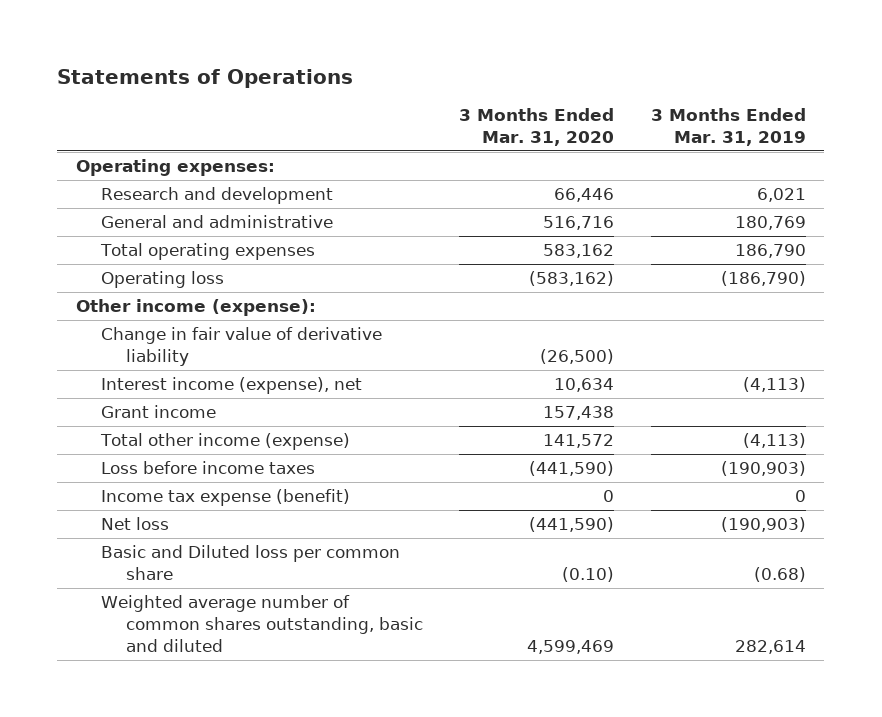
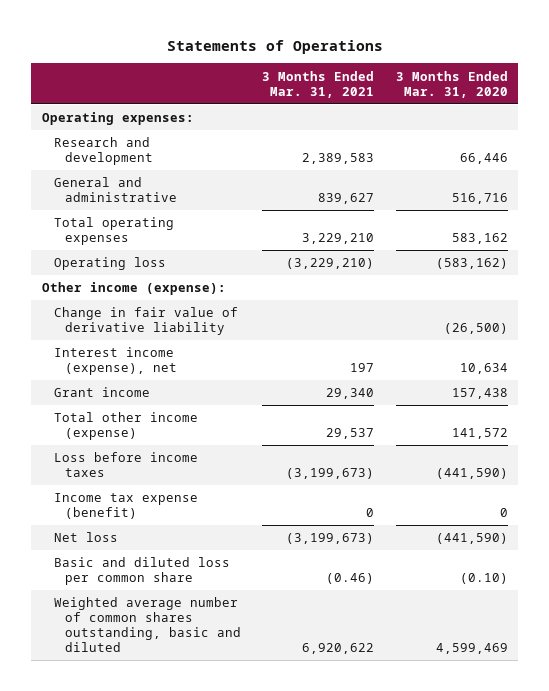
[651,108,807,147] 3 Months Ended Mar. 31, 2019 -> none
none -> [262,70,375,98] 3 Months Ended Mar. 31, 2021
[100,545,400,581] Basic and Diluted loss per common share -> [53,557,230,586] Basic and diluted loss per common share

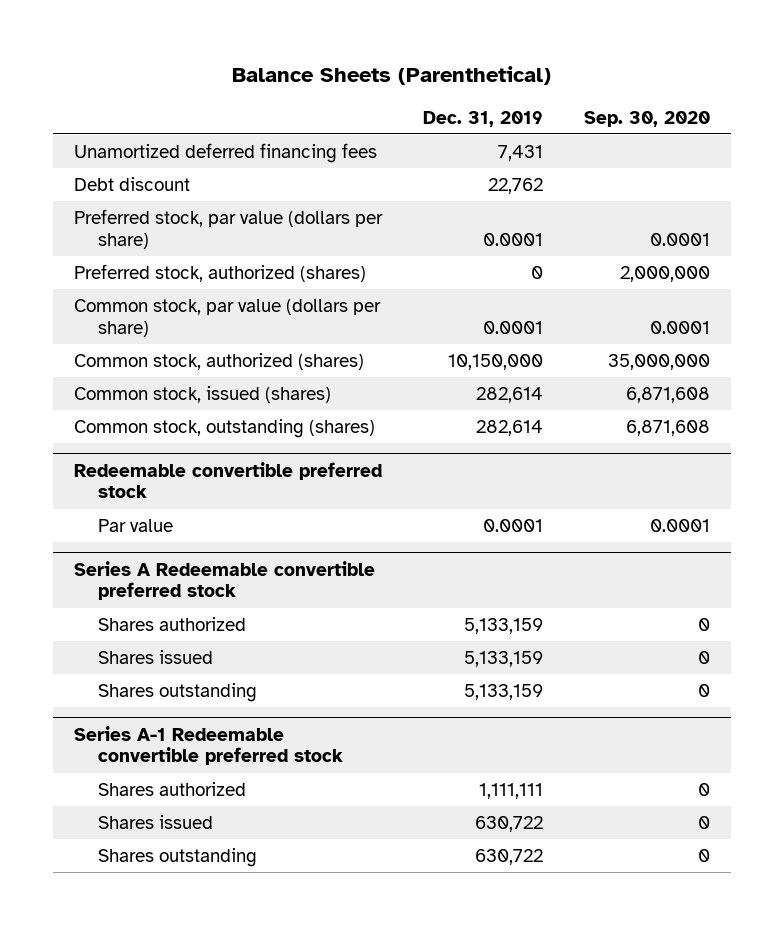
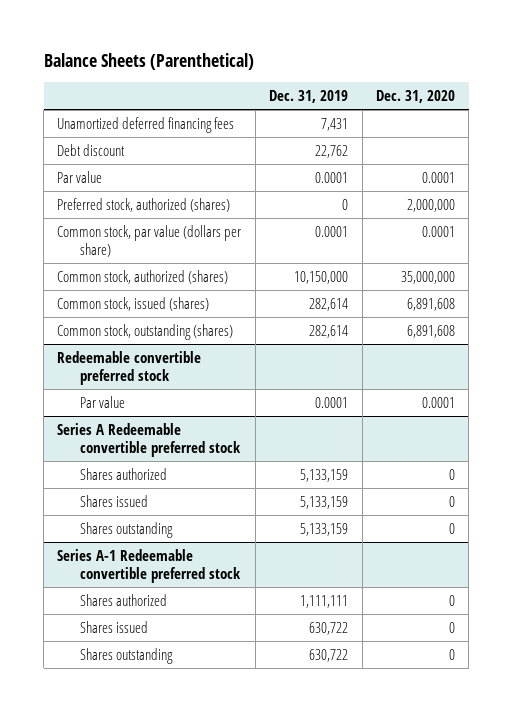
[584,110,711,127] Sep. 30, 2020 -> none
none -> [375,89,455,103] Dec. 31, 2020
[73,209,383,249] Preferred stock, par value (dollars per share) -> none
none -> [57,170,103,183] Par value

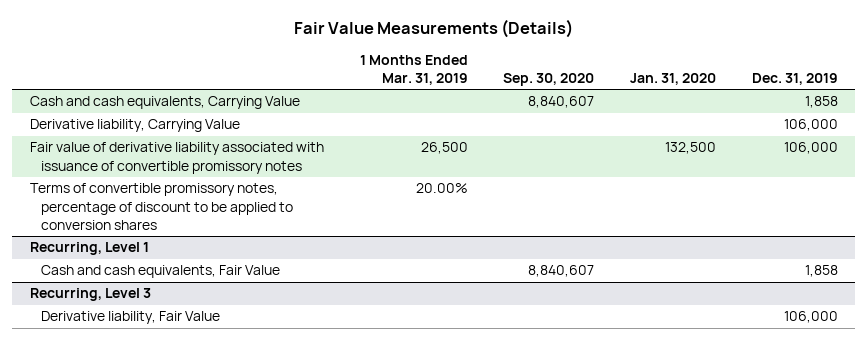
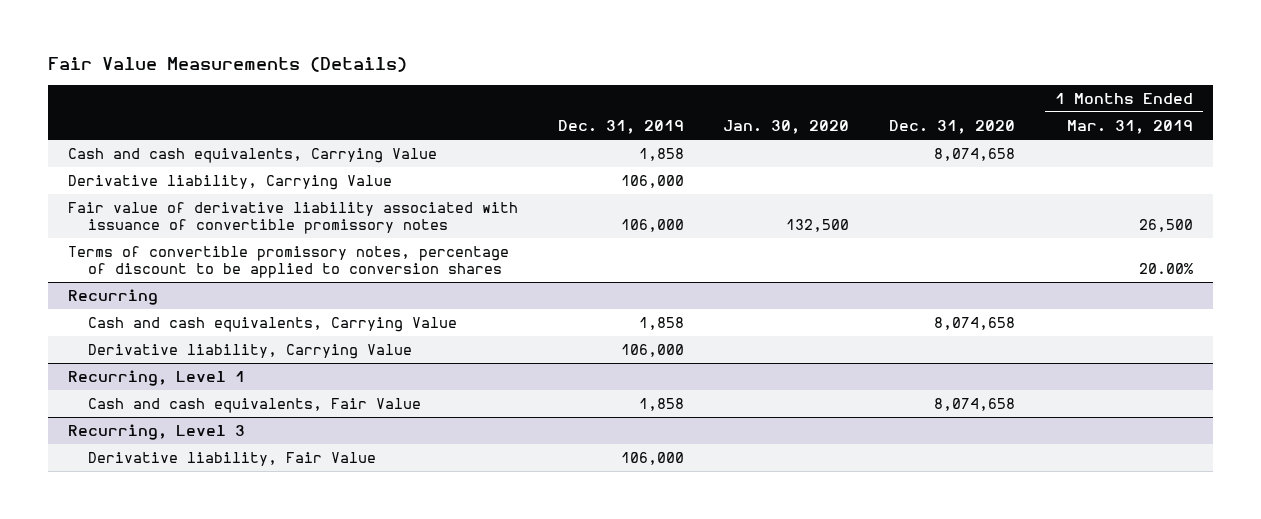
[503,73,595,87] Sep. 30, 2020 -> none
[629,73,716,86] Jan. 31, 2020 -> none
none -> [723,119,850,134] Jan. 30, 2020
none -> [888,119,1015,134] Dec. 31, 2020
none -> [67,289,158,306] Recurring
none -> [87,317,457,333] Cash and cash equivalents, Carrying Value
none -> [87,344,412,360] Derivative liability, Carrying Value

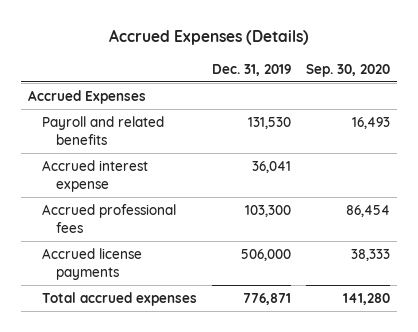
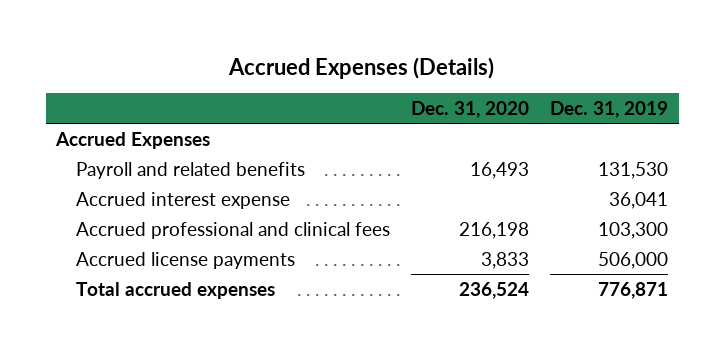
[305,63,390,77] Sep. 30, 2020 -> none
none -> [410,100,529,118] Dec. 31, 2020
[42,204,177,233] Accrued professional fees -> [75,221,390,239] Accrued professional and clinical fees

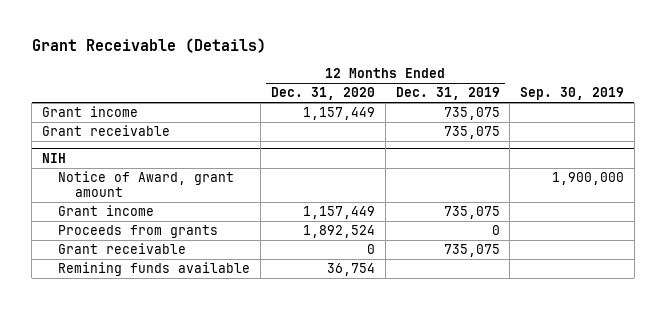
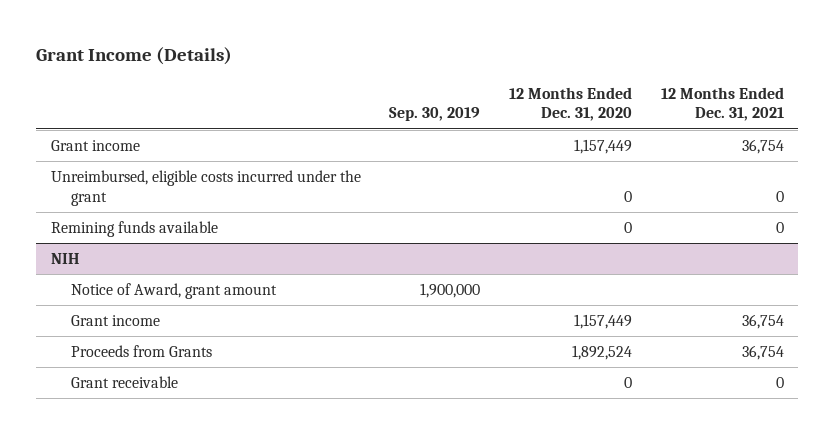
[31,38,266,54] Grant Receivable (Details) -> [36,47,233,66] Grant Income (Details)
[395,87,500,101] Dec. 31, 2019 -> none
none -> [660,86,784,122] 12 Months Ended Dec. 31, 2021
[42,125,171,137] Grant receivable -> none
none -> [50,170,361,206] Unreimbursed, eligible costs incurred under the grant
none -> [50,221,218,238] Remining funds available
[58,225,219,239] Proceeds from grants -> [70,345,212,358] Proceeds from Grants
[58,262,251,277] Remining funds available -> none

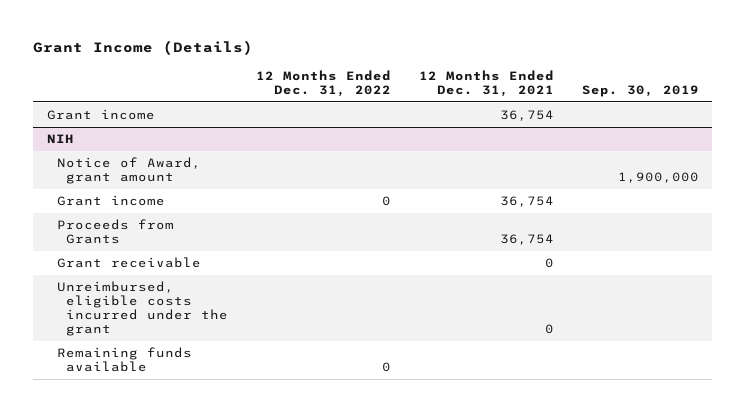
[509,86,633,122] 12 Months Ended Dec. 31, 2020 -> none
none -> [255,69,391,97] 12 Months Ended Dec. 31, 2022
[50,170,361,206] Unreimbursed, eligible costs incurred under the grant -> none
[50,221,218,238] Remining funds available -> none
none -> [56,280,228,337] Unreimbursed, eligible costs incurred under the grant
none -> [56,346,192,373] Remaining funds available

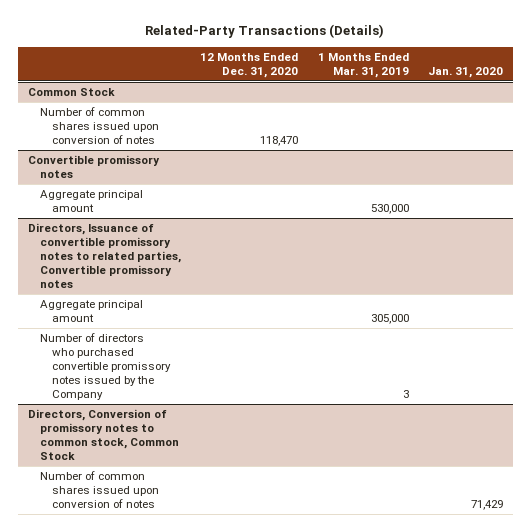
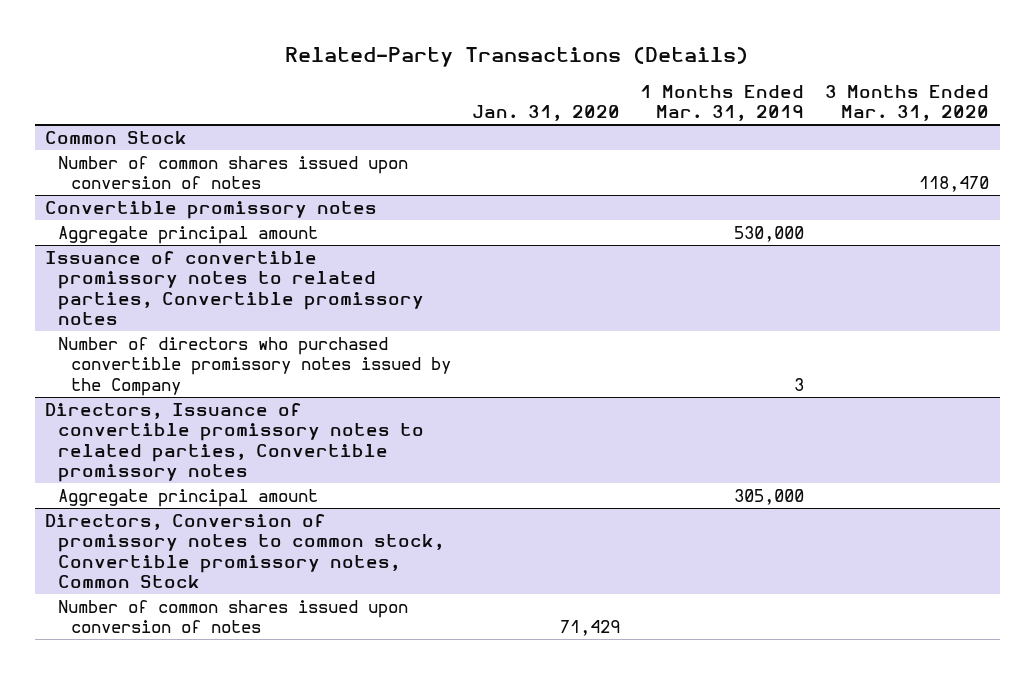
[200,52,299,78] 12 Months Ended Dec. 31, 2020 -> none
none -> [825,84,990,122] 3 Months Ended Mar. 31, 2020
none -> [45,250,425,326] Issuance of convertible promissory notes to related parties, Convertible promissory notes
none -> [58,336,451,396] Number of directors who purchased convertible promissory notes issued by the Company
[40,333,172,401] Number of directors who purchased convertible promissory notes issued by the Company -> none
[27,409,180,461] Directors, Conversion of promissory notes to common stock, Common Stock -> [45,513,445,589] Directors, Conversion of promissory notes to common stock, Convertible promissory notes, Common Stock

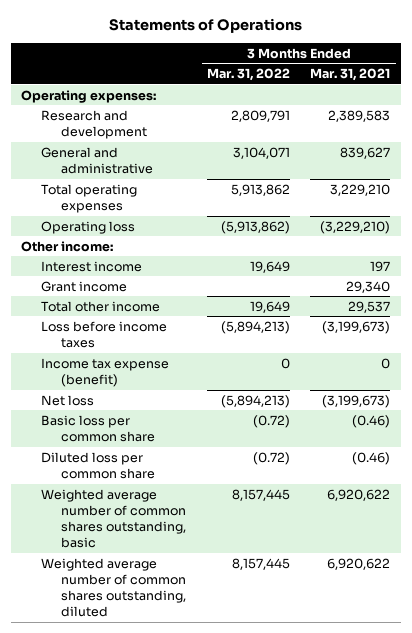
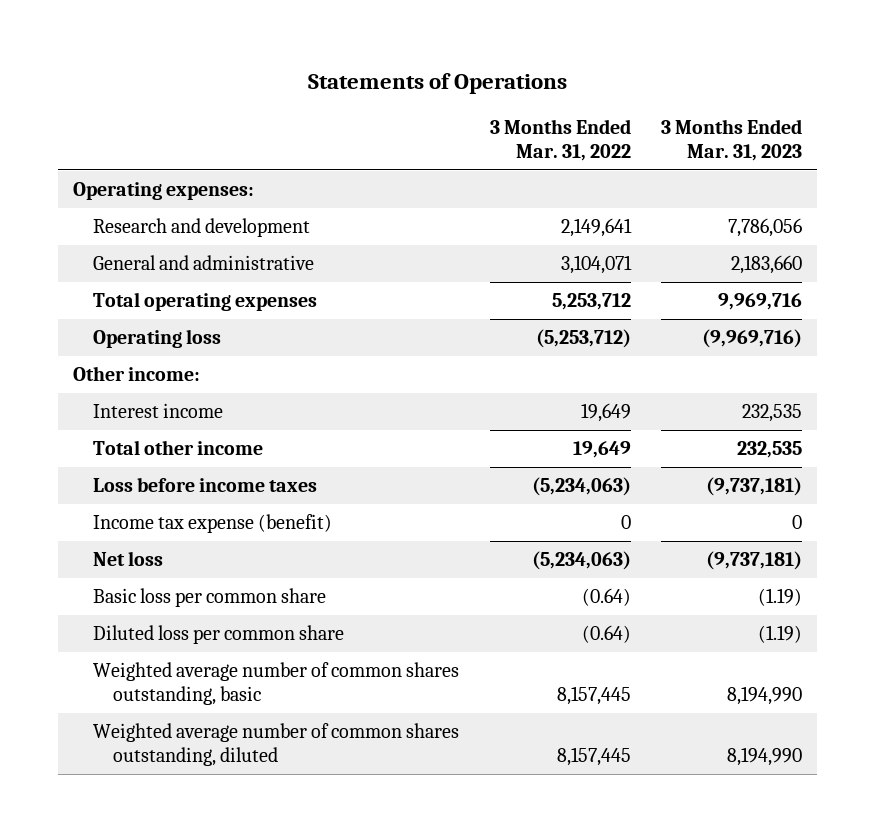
[310,68,391,82] Mar. 31, 2021 -> none
none -> [660,118,802,161] 3 Months Ended Mar. 31, 2023
[230,109,290,122] 2,809,791 -> [560,218,632,238] 2,149,641
[230,183,290,196] 5,913,862 -> [551,293,631,311] 5,253,712
[220,220,290,234] (5,913,862) -> [535,329,631,349] (5,253,712)
[41,280,128,292] Grant income -> none
[220,320,290,334] (5,894,213) -> [531,477,631,497] (5,234,063)
[220,394,290,408] (5,894,213) -> [531,551,631,571] (5,234,063)
[252,414,290,428] (0.72) -> [581,588,631,607] (0.64)
[252,451,290,465] (0.72) -> [581,625,631,644] (0.64)

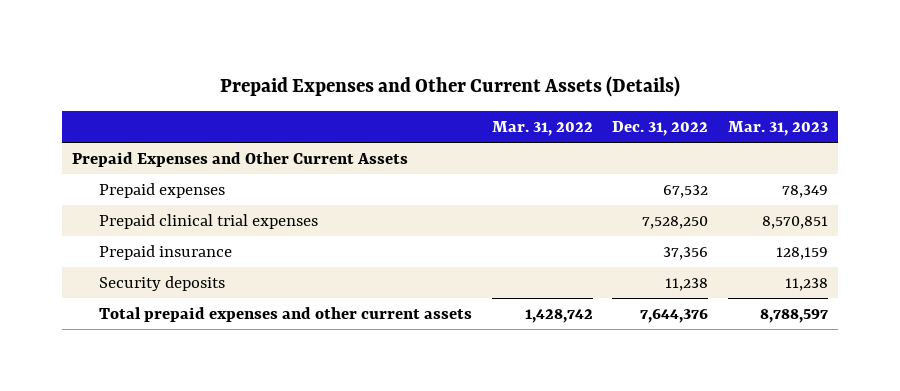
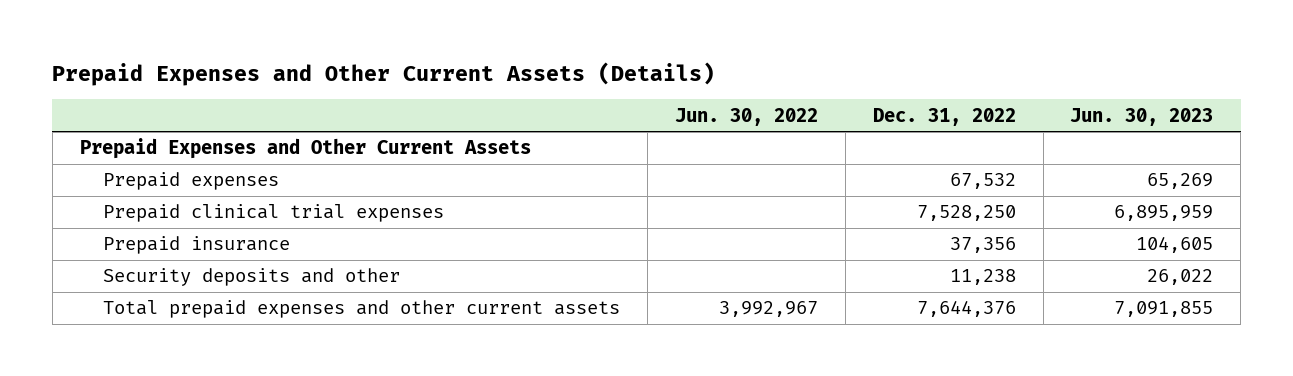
[491,121,593,137] Mar. 31, 2022 -> none
[728,121,829,137] Mar. 31, 2023 -> none
none -> [675,107,819,126] Jun. 30, 2022
none -> [1070,107,1214,126] Jun. 30, 2023
[99,275,226,291] Security deposits -> [103,268,401,287] Security deposits and other

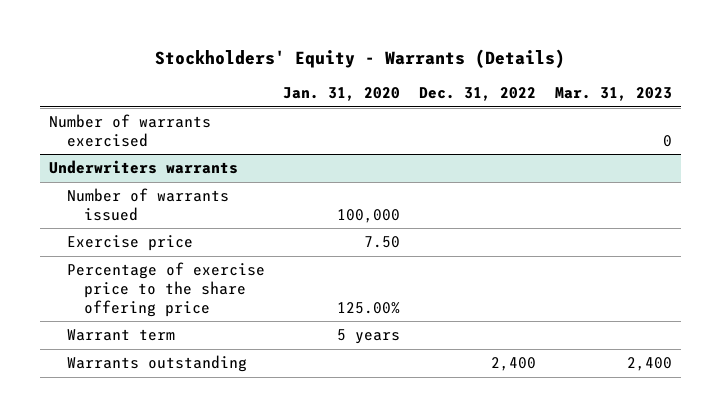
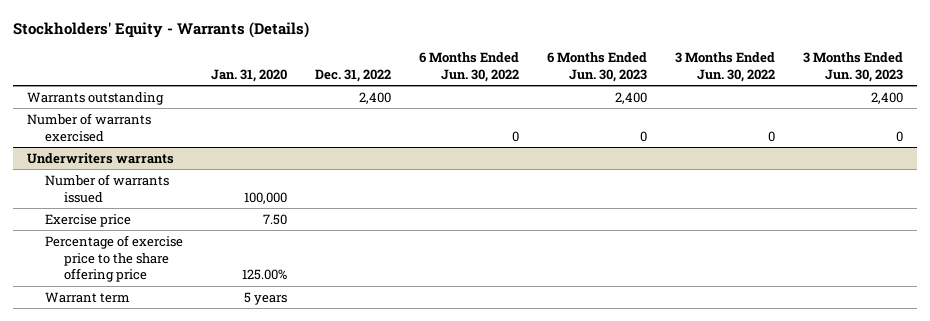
[554,87,672,102] Mar. 31, 2023 -> none
none -> [419,52,520,83] 6 Months Ended Jun. 30, 2022
none -> [547,52,648,83] 6 Months Ended Jun. 30, 2023
none -> [674,52,775,83] 3 Months Ended Jun. 30, 2022
none -> [802,52,903,83] 3 Months Ended Jun. 30, 2023
none -> [27,91,165,105] Warrants outstanding
[66,355,247,373] Warrants outstanding -> none

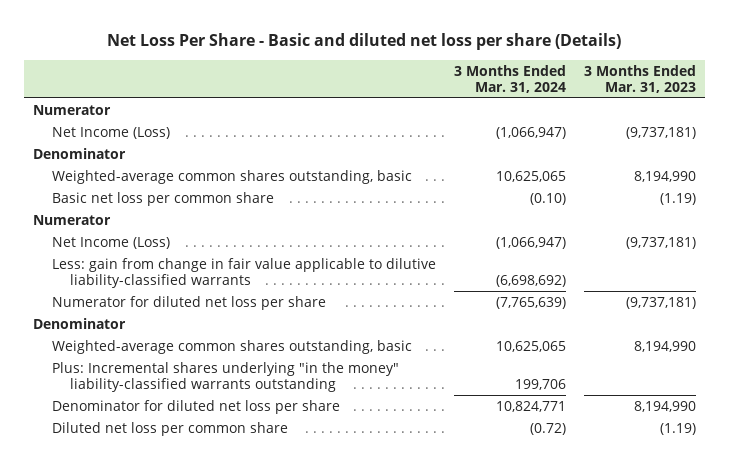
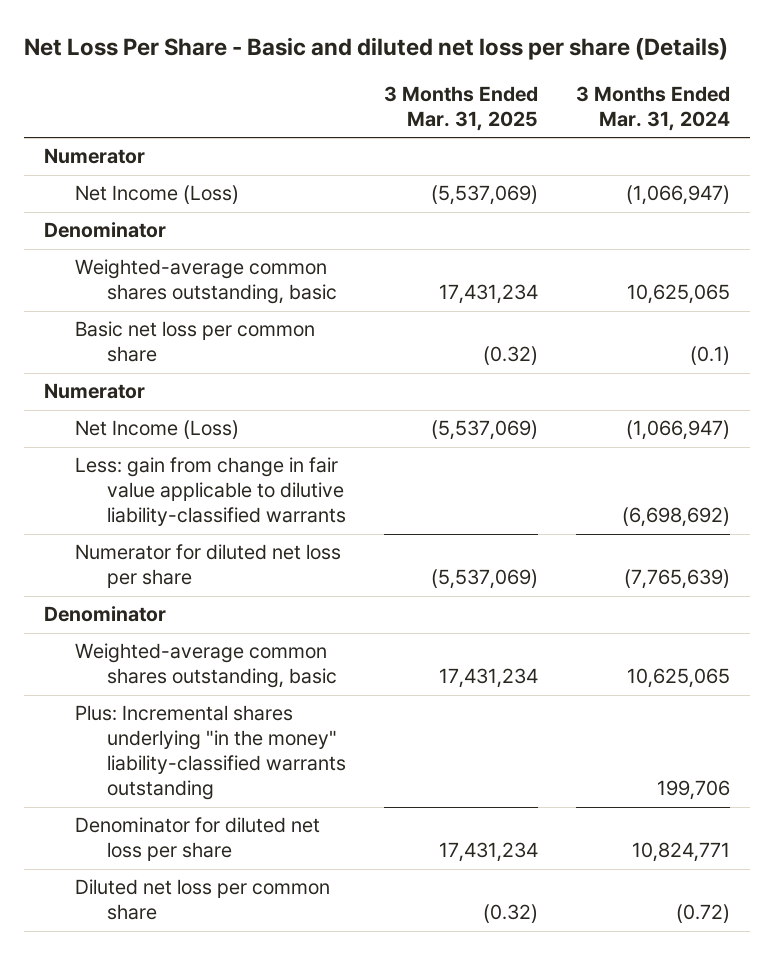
[583,64,696,93] 3 Months Ended Mar. 31, 2023 -> none
none -> [383,85,538,131] 3 Months Ended Mar. 31, 2025
[529,192,566,205] (0.10) -> [690,346,731,366] (0.1)

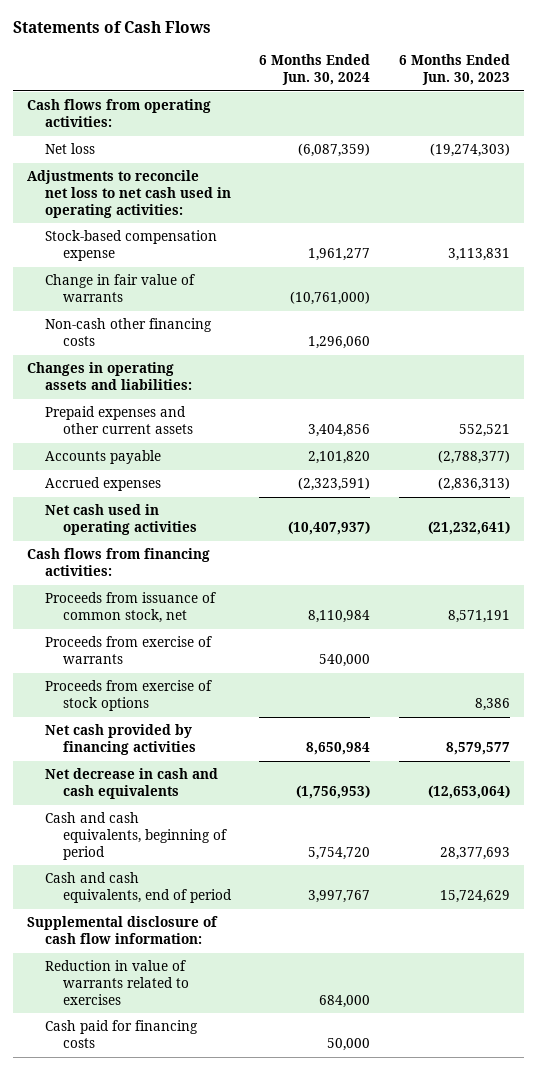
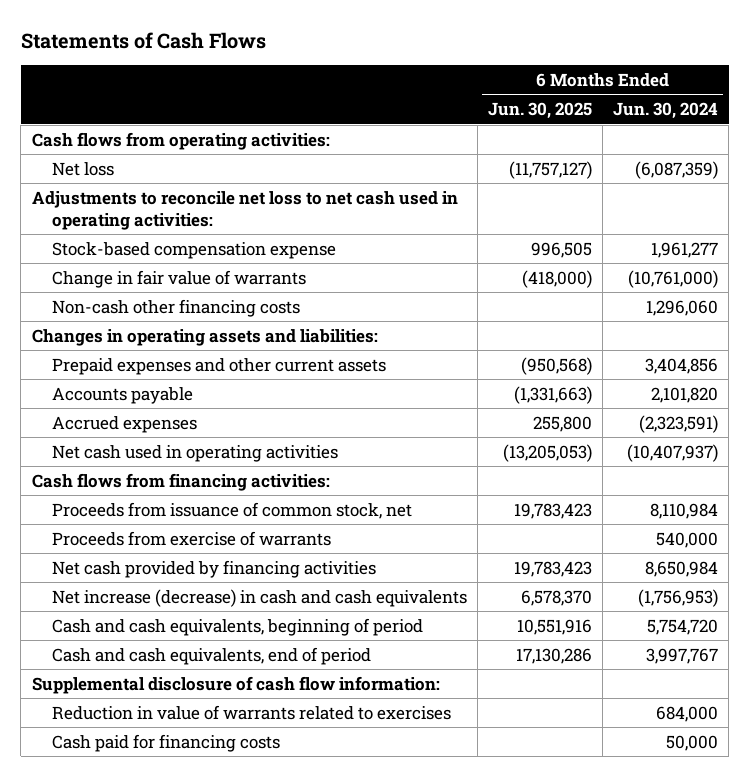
[398,54,510,85] 6 Months Ended Jun. 30, 2023 -> none
none -> [487,102,592,120] Jun. 30, 2025
[44,680,212,711] Proceeds from exercise of stock options -> none
[44,768,218,799] Net decrease in cash and cash equivalents -> [51,588,467,607] Net increase (decrease) in cash and cash equivalents

